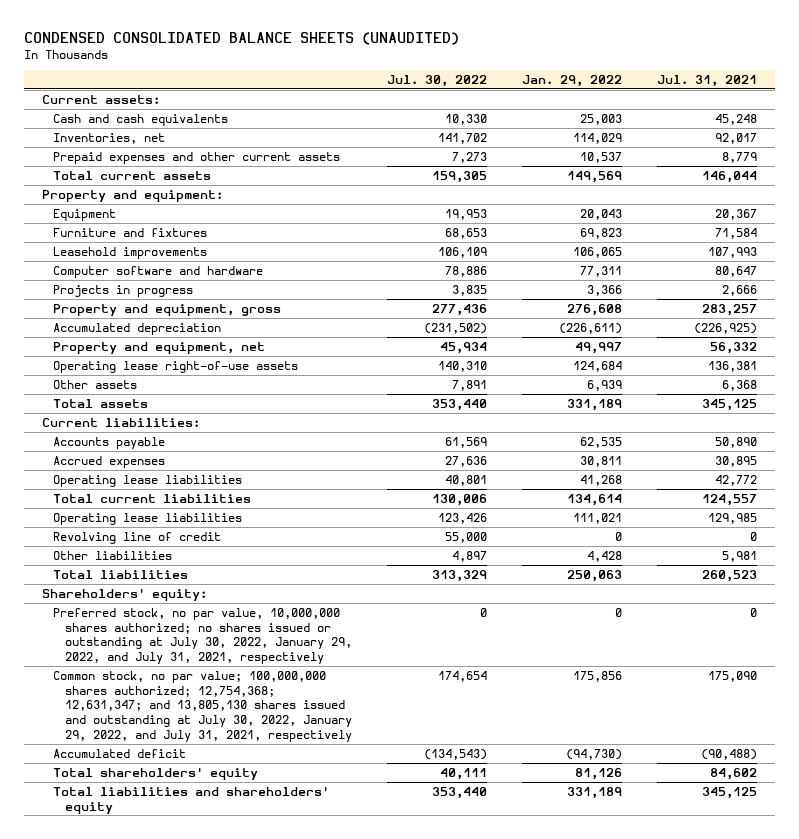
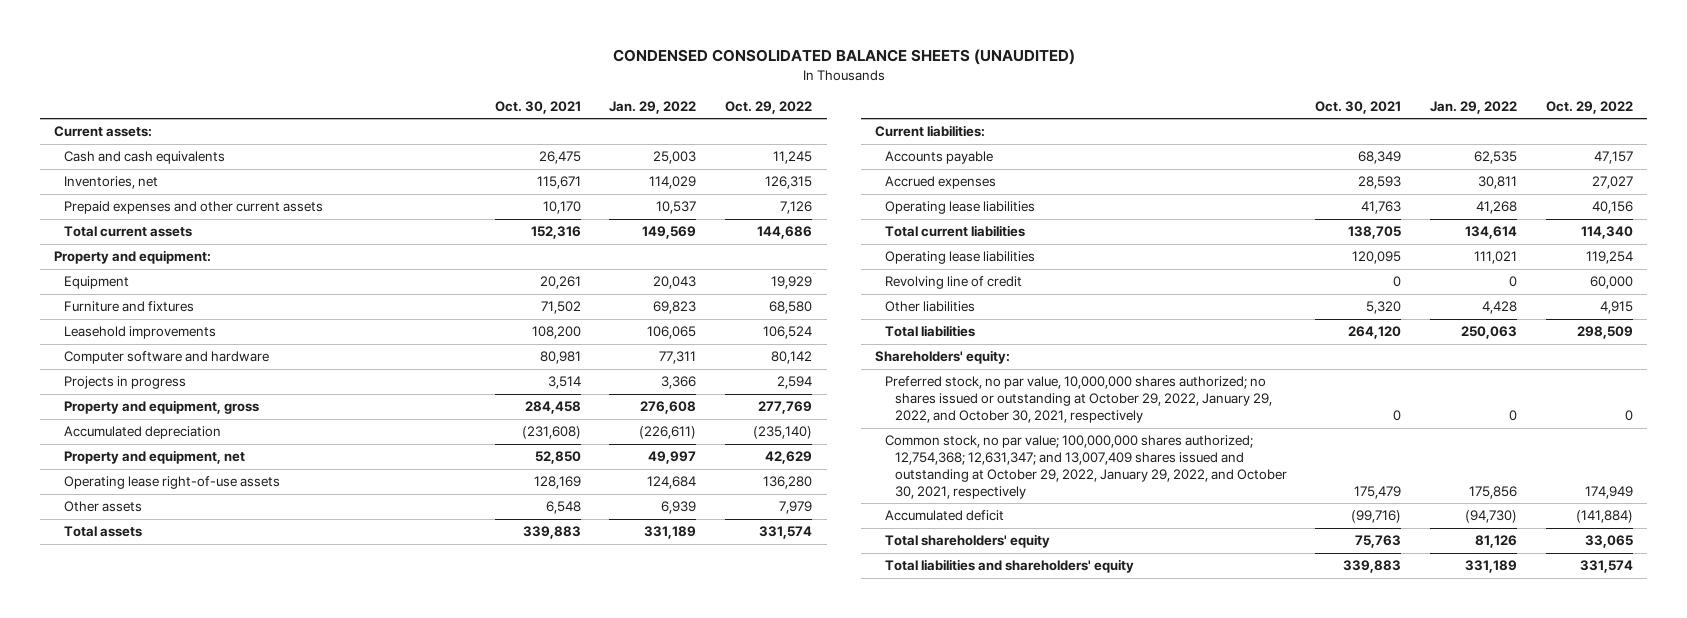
[387,75,488,88] Jul. 30, 2022 -> none
[657,75,758,88] Jul. 31, 2021 -> none
none -> [494,100,581,114] Oct. 30, 2021
none -> [725,100,813,114] Oct. 29, 2022
[53,607,352,665] Preferred stock, no par value, 10,000,000 shares authorized; no shares issued or outstanding at July 30, 2022, January 29, 2022, and July 31, 2021, respectively -> [884,376,1272,423] Preferred stock, no par value, 10,000,000 shares authorized; no shares issued or outstanding at October 29, 2022, January 29, 2022, and October 30, 2021, respectively
[53,670,352,742] Common stock, no par value; 100,000,000 shares authorized; 12,754,368; 12,631,347; and 13,805,130 shares issued and outstanding at July 30, 2022, January 29, 2022, and July 31, 2021, respectively -> [884,435,1287,499] Common stock, no par value; 100,000,000 shares authorized; 12,754,368; 12,631,347; and 13,007,409 shares issued and outstanding at October 29, 2022, January 29, 2022, and October 30, 2021, respectively

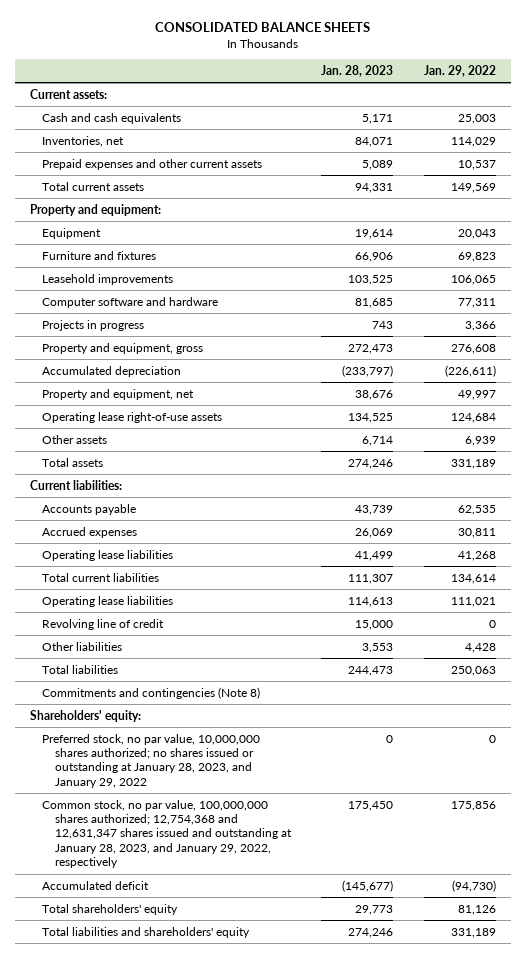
[612,49,1075,66] CONDENSED CONSOLIDATED BALANCE SHEETS (UNAUDITED) -> [155,22,371,33] CONSOLIDATED BALANCE SHEETS
[494,100,581,114] Oct. 30, 2021 -> none
[725,100,813,114] Oct. 29, 2022 -> none
none -> [321,64,394,77] Jan. 28, 2023
none -> [42,686,261,699] Commitments and contingencies (Note 8)
[884,376,1272,423] Preferred stock, no par value, 10,000,000 shares authorized; no shares issued or outstanding at October 29, 2022, January 29, 2022, and October 30, 2021, respectively -> [42,733,261,788] Preferred stock, no par value, 10,000,000 shares authorized; no shares issued or outstanding at January 28, 2023, and January 29, 2022
[884,435,1287,499] Common stock, no par value; 100,000,000 shares authorized; 12,754,368; 12,631,347; and 13,007,409 shares issued and outstanding at October 29, 2022, January 29, 2022, and October 30, 2021, respectively -> [42,799,292,869] Common stock, no par value, 100,000,000 shares authorized; 12,754,368 and 12,631,347 shares issued and outstanding at January 28, 2023, and January 29, 2022, respectively

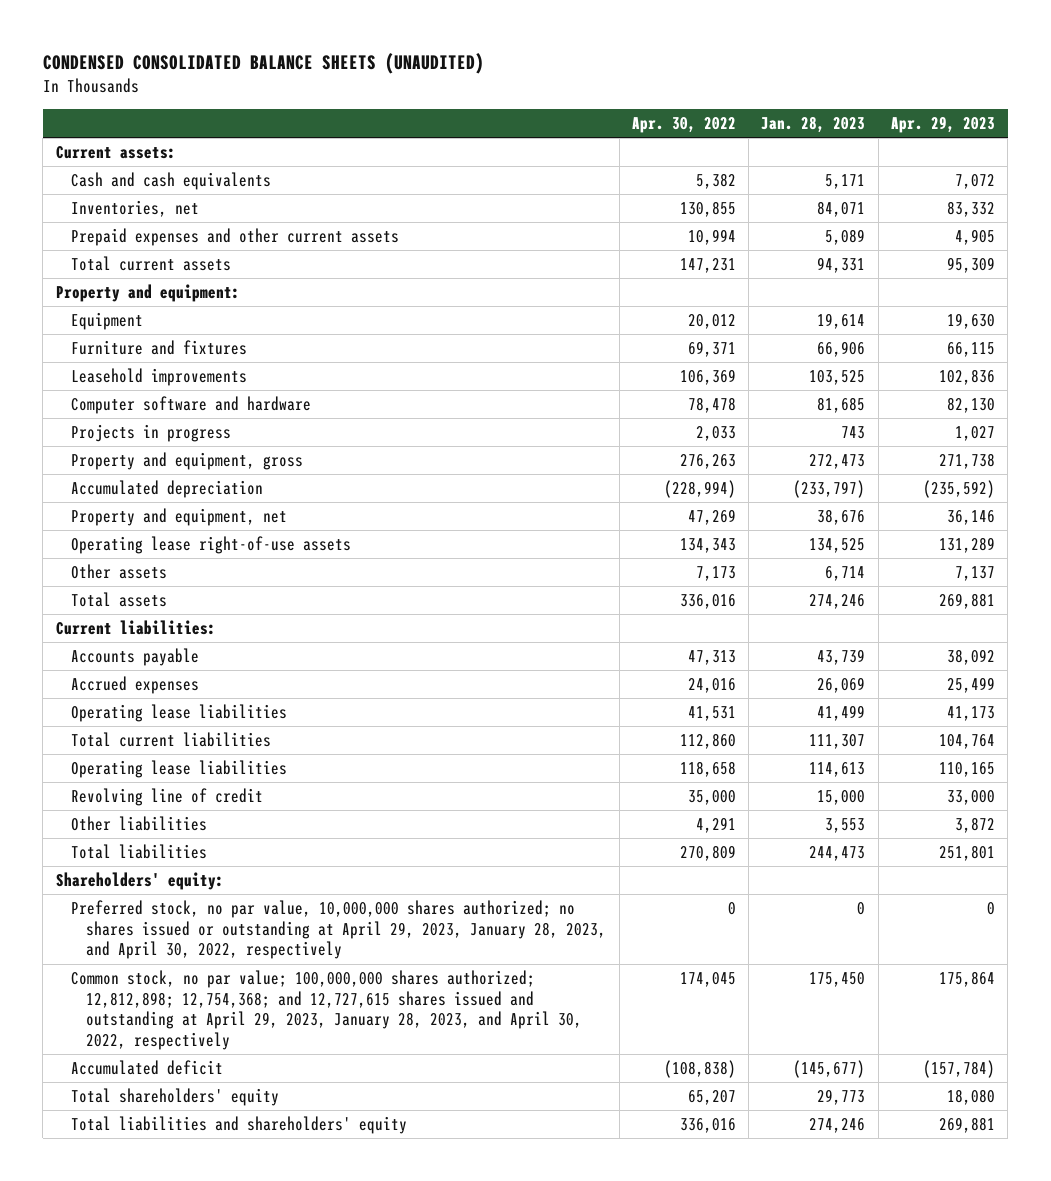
[155,22,371,33] CONSOLIDATED BALANCE SHEETS -> [42,53,484,75] CONDENSED CONSOLIDATED BALANCE SHEETS (UNAUDITED)
[424,64,497,77] Jan. 29, 2022 -> none
none -> [631,117,736,134] Apr. 30, 2022
none -> [890,116,995,134] Apr. 29, 2023
[42,686,261,699] Commitments and contingencies (Note 8) -> none
[42,733,261,788] Preferred stock, no par value, 10,000,000 shares authorized; no shares issued or outstanding at January 28, 2023, and January 29, 2022 -> [70,900,607,960] Preferred stock, no par value, 10,000,000 shares authorized; no shares issued or outstanding at April 29, 2023, January 28, 2023, and April 30, 2022, respectively
[42,799,292,869] Common stock, no par value, 100,000,000 shares authorized; 12,754,368 and 12,631,347 shares issued and outstanding at January 28, 2023, and January 29, 2022, respectively -> [70,970,583,1050] Common stock, no par value; 100,000,000 shares authorized; 12,812,898; 12,754,368; and 12,727,615 shares issued and outstanding at April 29, 2023, January 28, 2023, and April 30, 2022, respectively

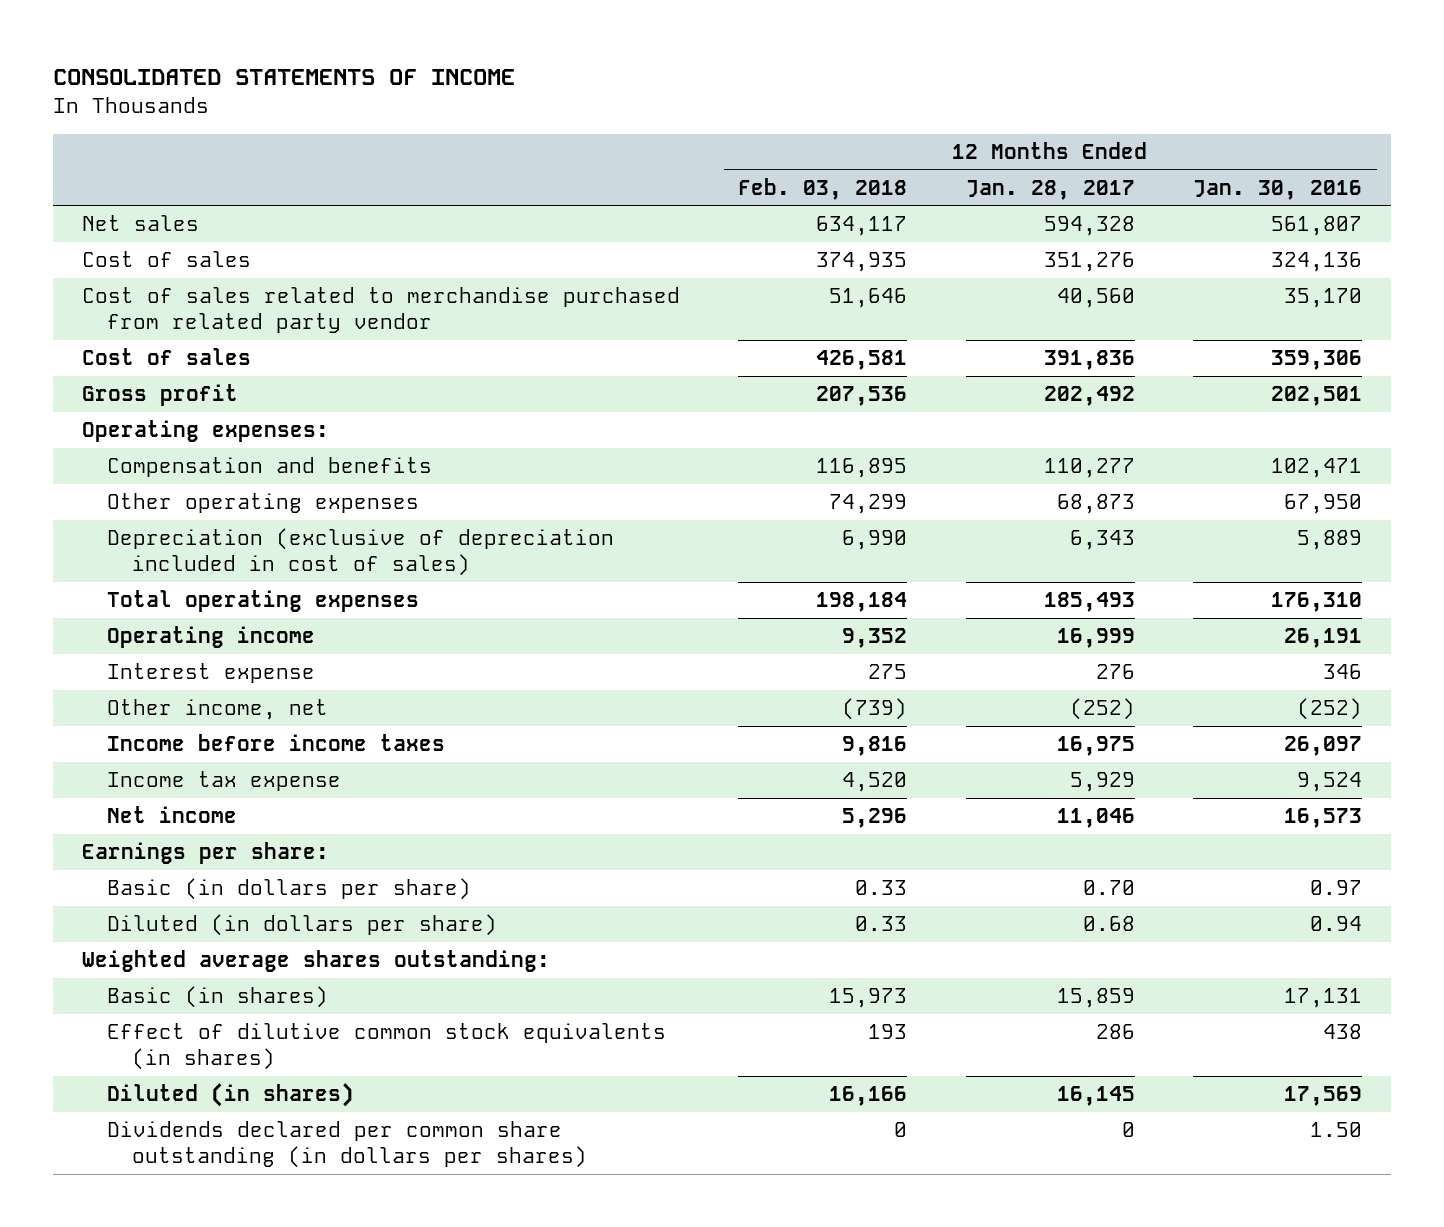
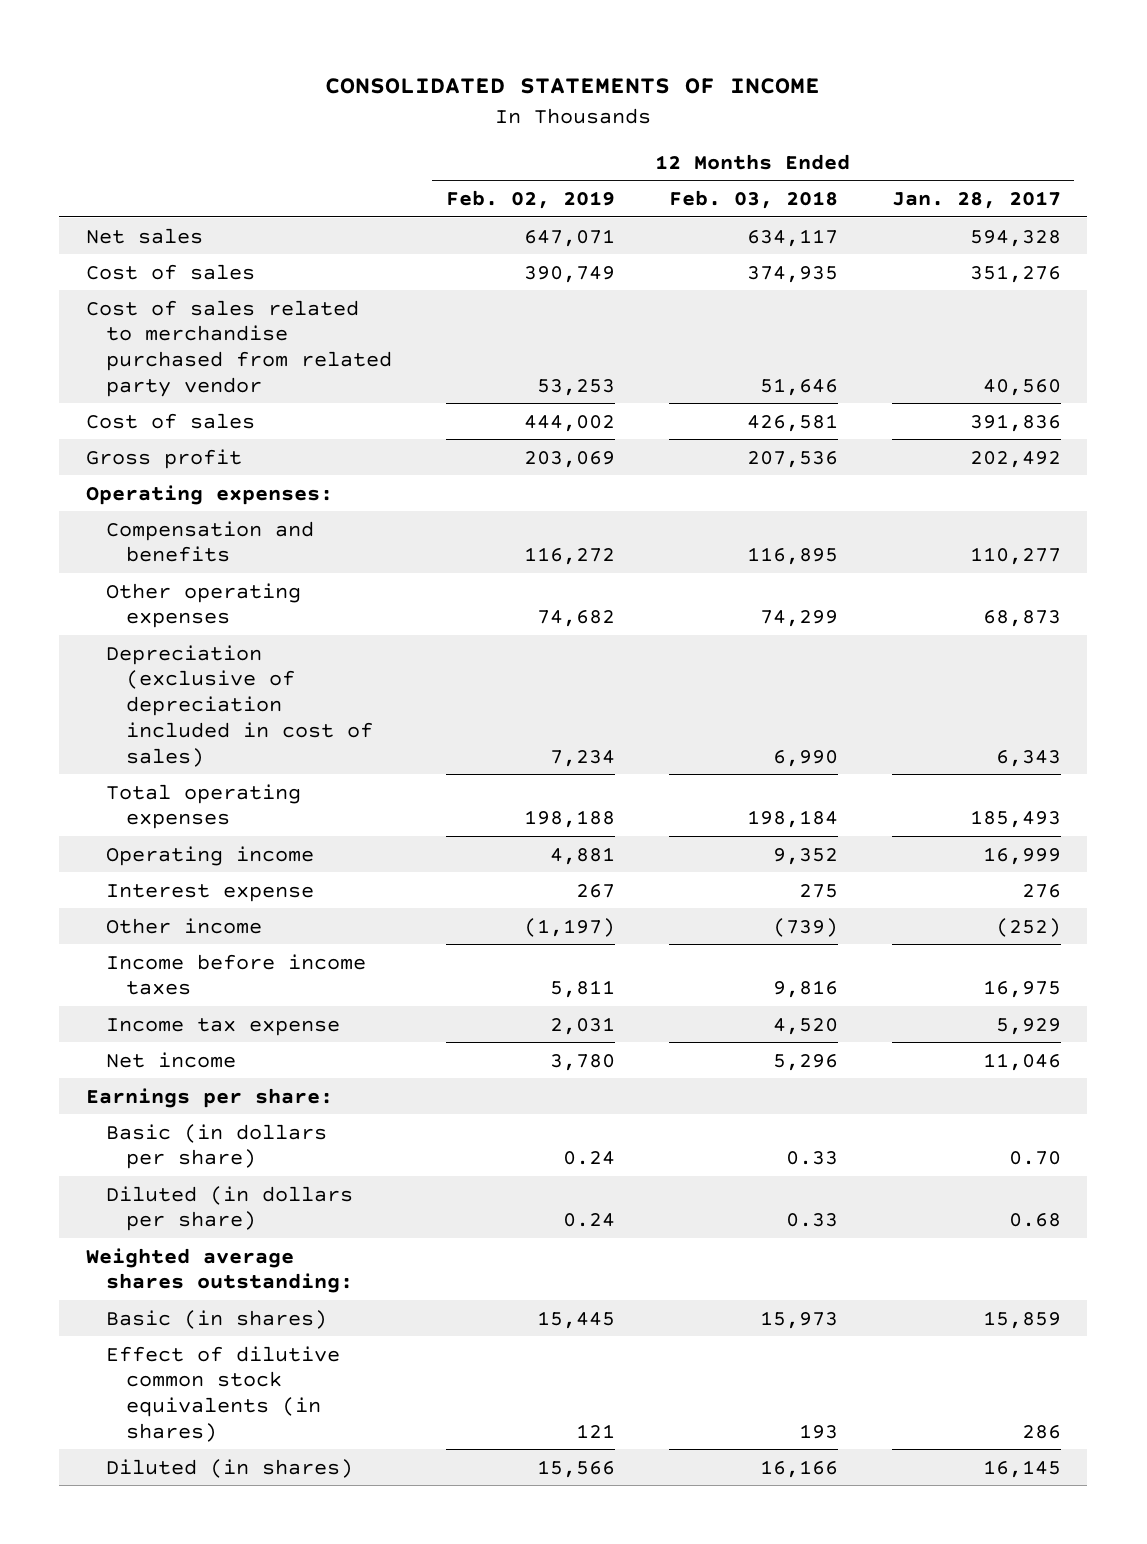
[1193,179,1363,200] Jan. 30, 2016 -> none
none -> [445,190,615,210] Feb. 02, 2019
[106,699,328,721] Other income, net -> [105,917,262,934] Other income
[106,1121,587,1169] Dividends declared per common share outstanding (in dollars per shares) -> none

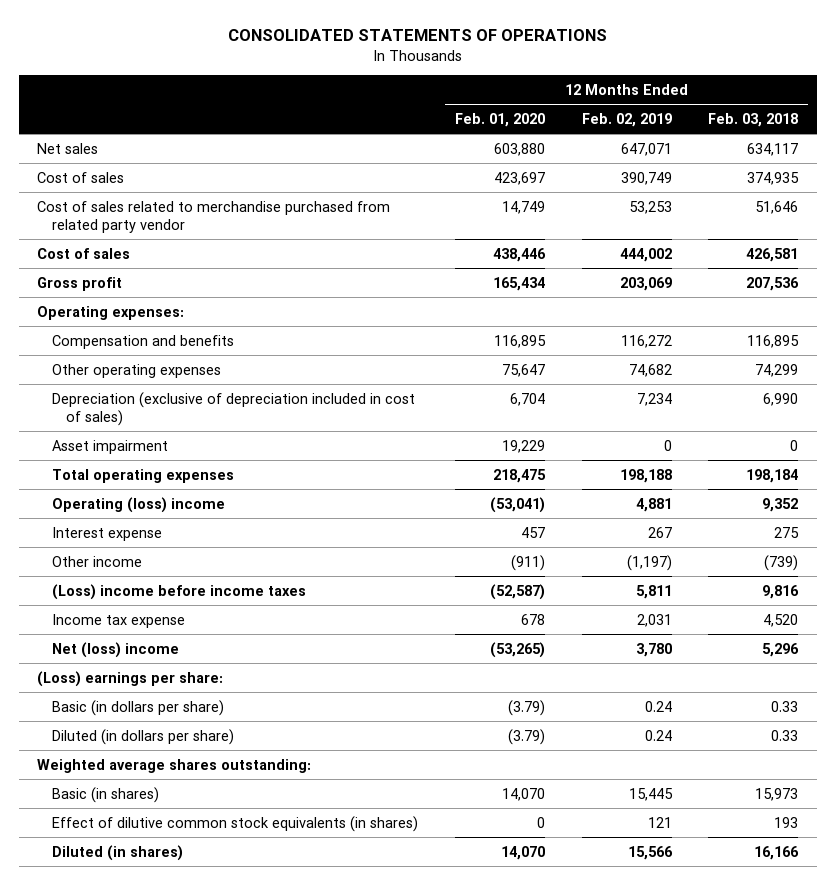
[325,78,821,95] CONSOLIDATED STATEMENTS OF INCOME -> [227,29,607,42] CONSOLIDATED STATEMENTS OF OPERATIONS
[891,191,1061,210] Jan. 28, 2017 -> none
none -> [454,113,545,128] Feb. 01, 2020
none -> [51,439,168,454] Asset impairment
[105,845,314,866] Operating income -> [51,496,225,513] Operating (loss) income
[105,953,366,996] Income before income taxes -> [51,583,306,600] (Loss) income before income taxes
[105,1051,236,1068] Net income -> [51,641,179,658] Net (loss) income
[86,1087,334,1108] Earnings per share: -> [37,670,224,687] (Loss) earnings per share:

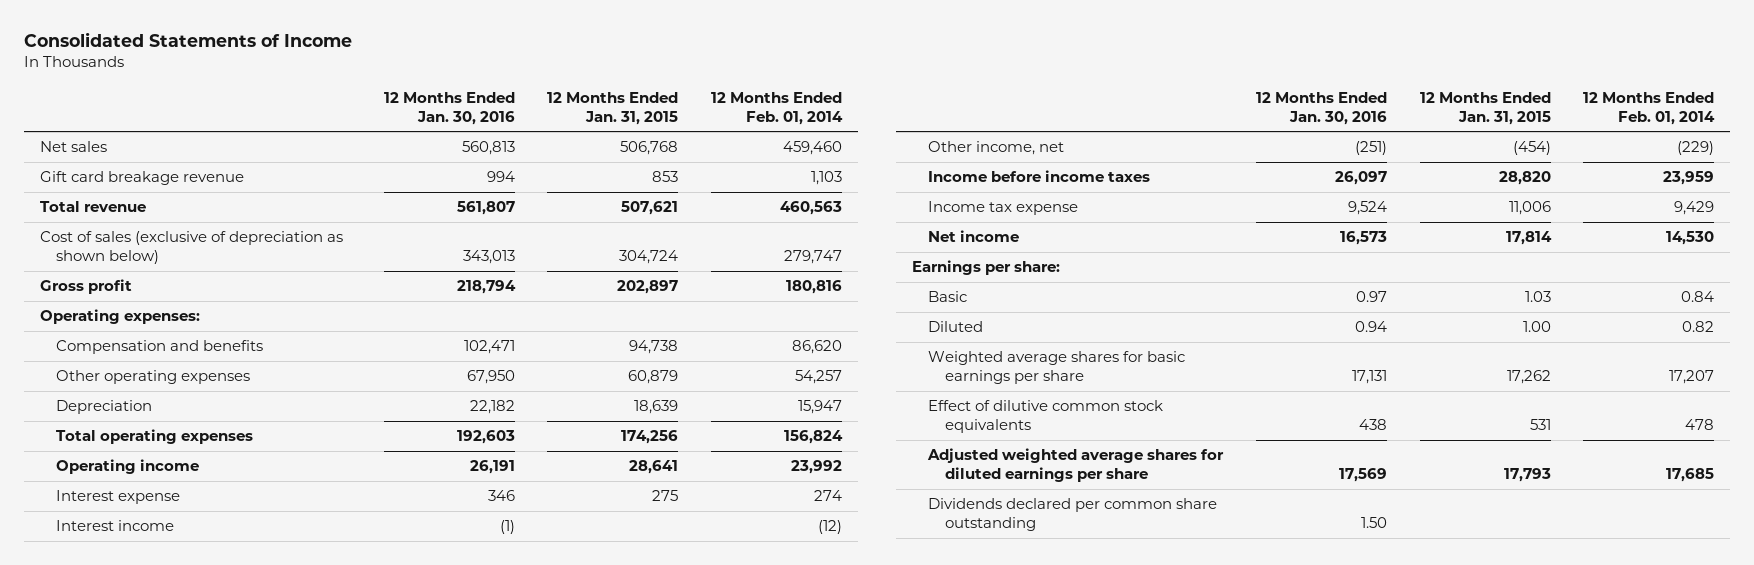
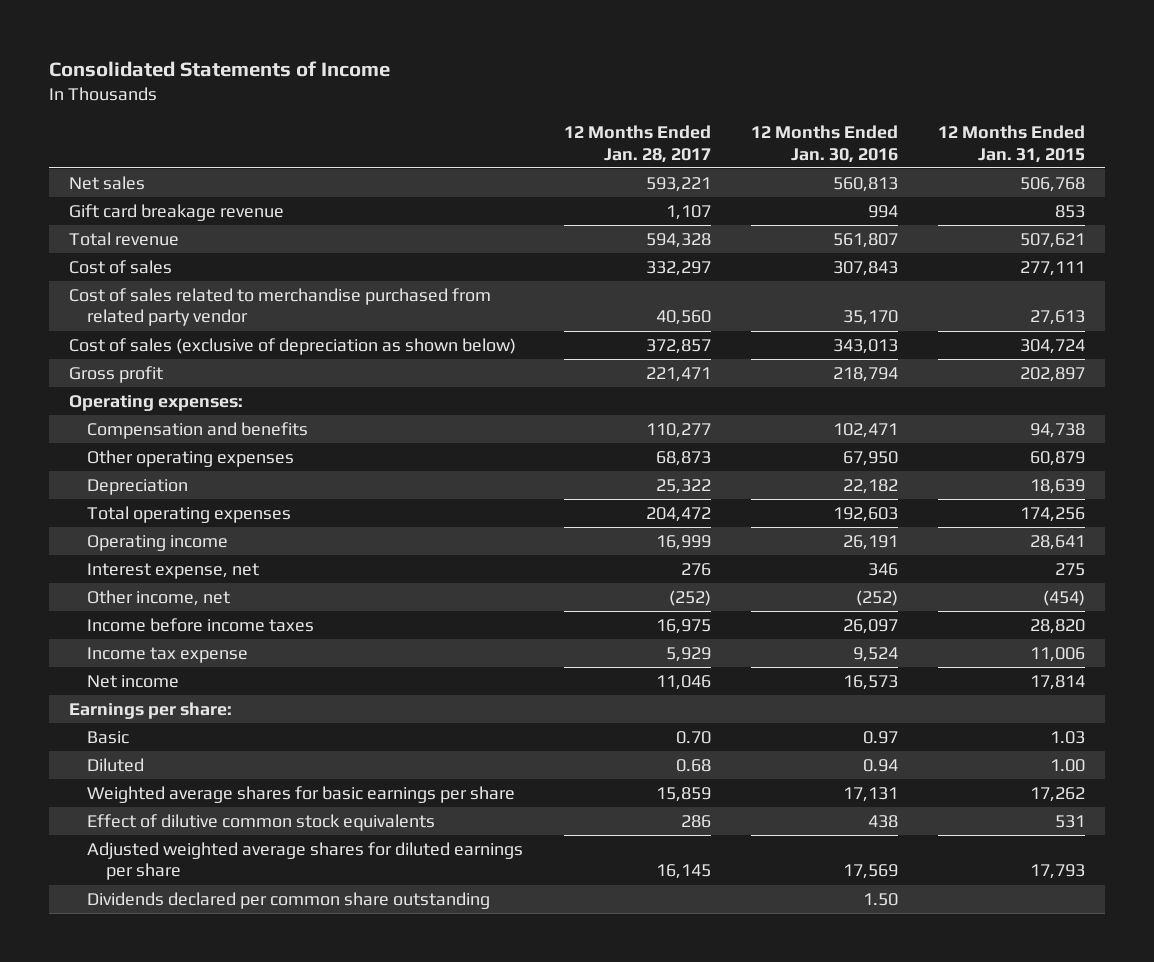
[710,91,843,125] 12 Months Ended Feb. 01, 2014 -> none
none -> [563,124,711,163] 12 Months Ended Jan. 28, 2017
none -> [68,259,172,274] Cost of sales
none -> [68,287,491,327] Cost of sales related to merchandise purchased from related party vendor
[56,520,175,532] Interest income -> none
[56,490,181,505] Interest expense -> [87,562,260,579] Interest expense, net
[1355,141,1388,156] (251) -> [855,589,898,606] (252)

